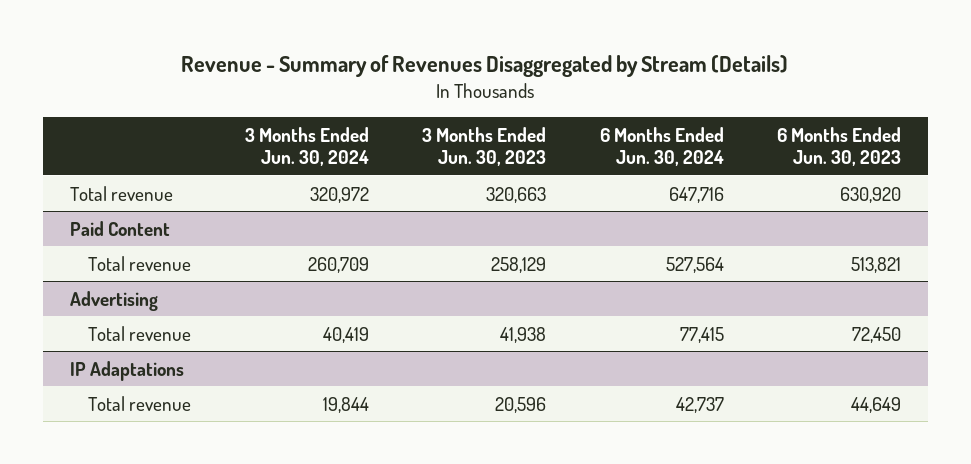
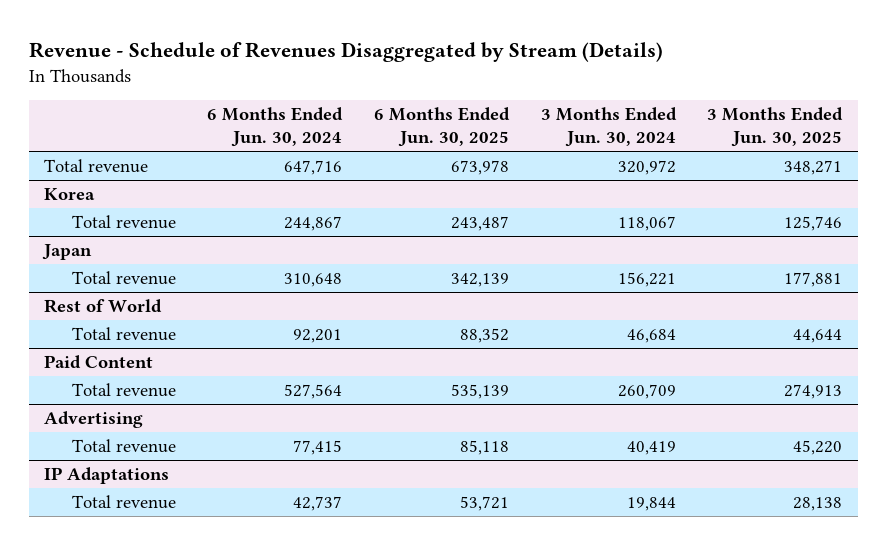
[181,55,789,78] Revenue - Summary of Revenues Disaggregated by Stream (Details) -> [28,41,663,62] Revenue - Schedule of Revenues Disaggregated by Stream (Details)
[422,126,547,167] 3 Months Ended Jun. 30, 2023 -> none
[777,126,902,167] 6 Months Ended Jun. 30, 2023 -> none
none -> [374,107,511,148] 6 Months Ended Jun. 30, 2025
none -> [707,107,844,148] 3 Months Ended Jun. 30, 2025
none -> [44,188,96,201] Korea
none -> [71,215,176,230] Total revenue
none -> [42,244,93,261] Japan
none -> [71,271,176,286] Total revenue
none -> [44,299,163,314] Rest of World
none -> [71,327,176,342] Total revenue

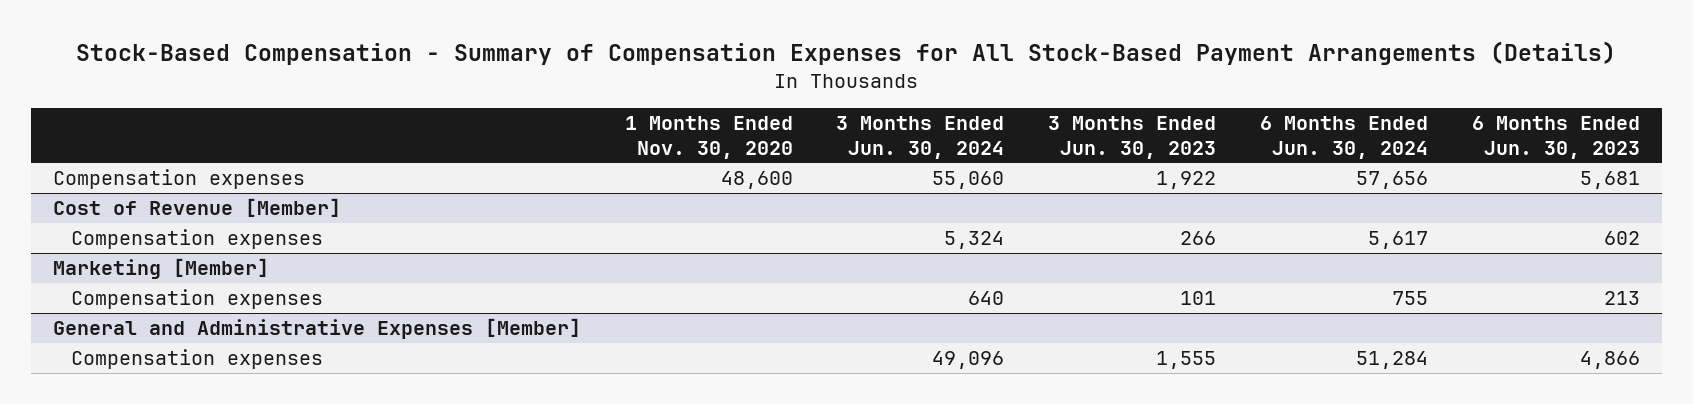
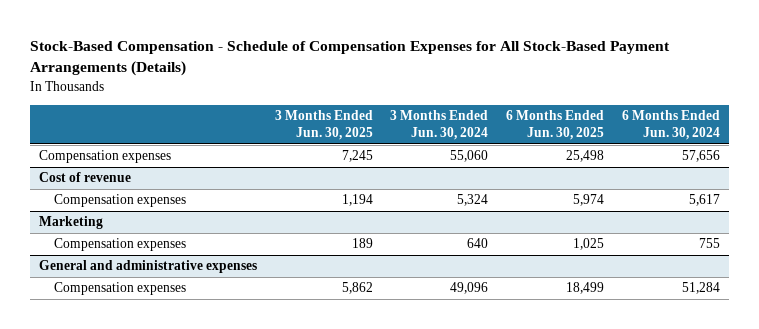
[76,41,1617,66] Stock-Based Compensation - Summary of Compensation Expenses for All Stock-Based Payment Arrangements (Details) -> [30,41,671,77] Stock-Based Compensation - Schedule of Compensation Expenses for All Stock-Based Payment Arrangements (Details)
[624,116,793,159] 1 Months Ended Nov. 30, 2020 -> none
[1048,116,1217,159] 3 Months Ended Jun. 30, 2023 -> none
[1472,116,1641,159] 6 Months Ended Jun. 30, 2023 -> none
none -> [274,109,373,141] 3 Months Ended Jun. 30, 2025
none -> [506,109,605,141] 6 Months Ended Jun. 30, 2025
[52,198,341,218] Cost of Revenue [Member] -> [38,172,131,183] Cost of revenue
[52,258,269,280] Marketing [Member] -> [38,216,103,230] Marketing
[52,318,581,340] General and Administrative Expenses [Member] -> [38,260,257,274] General and administrative expenses

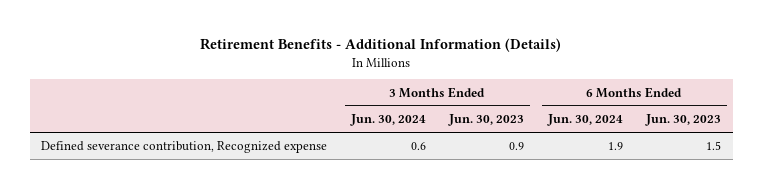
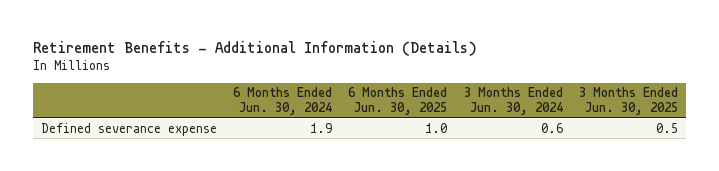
[448,114,525,127] Jun. 30, 2023 -> none
[645,114,722,127] Jun. 30, 2023 -> none
none -> [348,86,448,116] 6 Months Ended Jun. 30, 2025
none -> [579,86,679,116] 3 Months Ended Jun. 30, 2025
[41,141,328,154] Defined severance contribution, Recognized expense -> [40,123,217,137] Defined severance expense

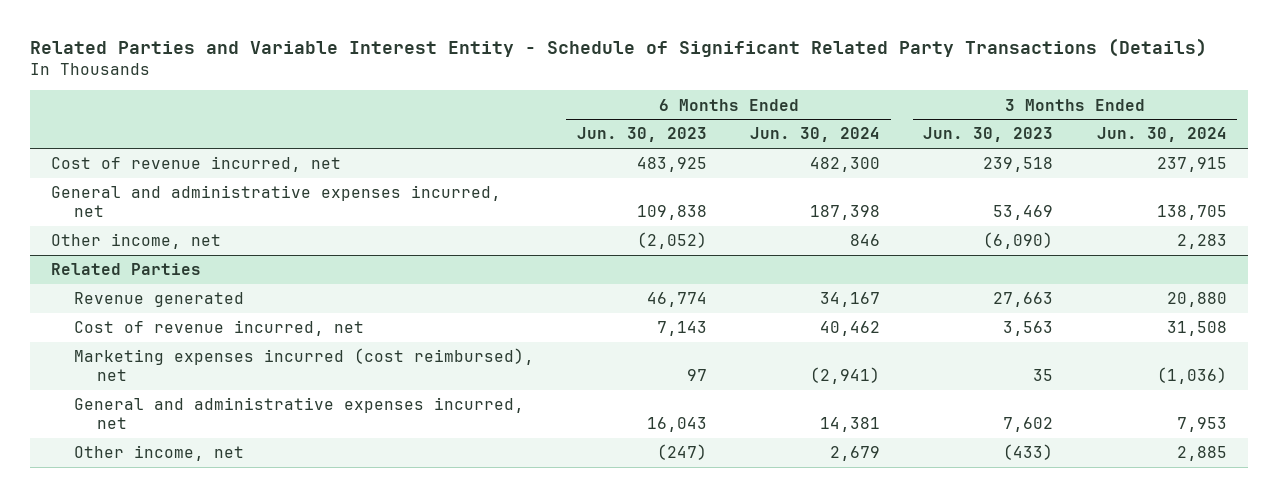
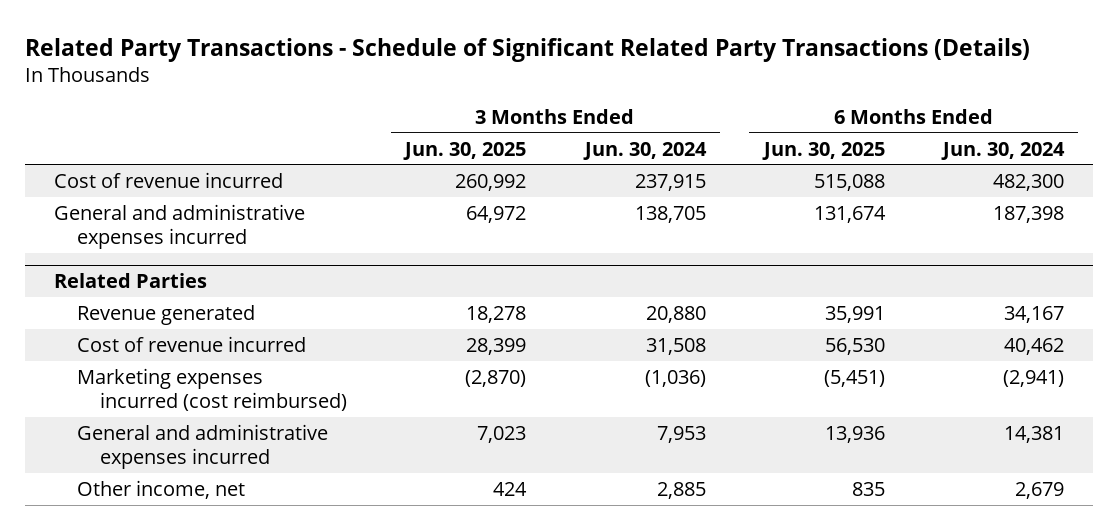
[29,37,1207,57] Related Parties and Variable Interest Entity - Schedule of Significant Related Party Transactions (Details) -> [25,37,1031,62] Related Party Transactions - Schedule of Significant Related Party Transactions (Details)
[577,127,708,143] Jun. 30, 2023 -> none
[923,127,1054,143] Jun. 30, 2023 -> none
none -> [403,141,527,160] Jun. 30, 2025
none -> [761,141,885,160] Jun. 30, 2025
[51,233,222,250] Other income, net -> none
[51,156,342,173] Cost of revenue incurred, net -> [54,171,284,188] Cost of revenue incurred
[51,185,502,217] General and administrative expenses incurred, net -> [54,203,306,250] General and administrative expenses incurred
[74,320,365,337] Cost of revenue incurred, net -> [77,335,307,352] Cost of revenue incurred
[74,348,535,381] Marketing expenses incurred (cost reimbursed), net -> [77,367,348,412] Marketing expenses incurred (cost reimbursed)
[74,397,525,429] General and administrative expenses incurred, net -> [77,423,329,470] General and administrative expenses incurred

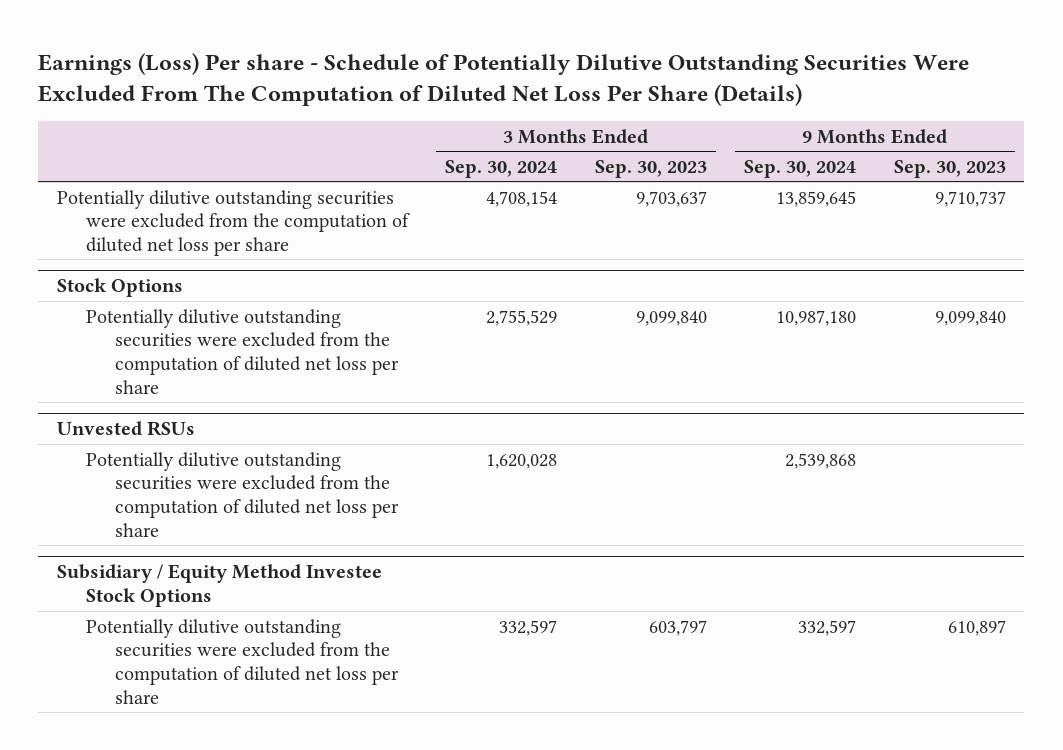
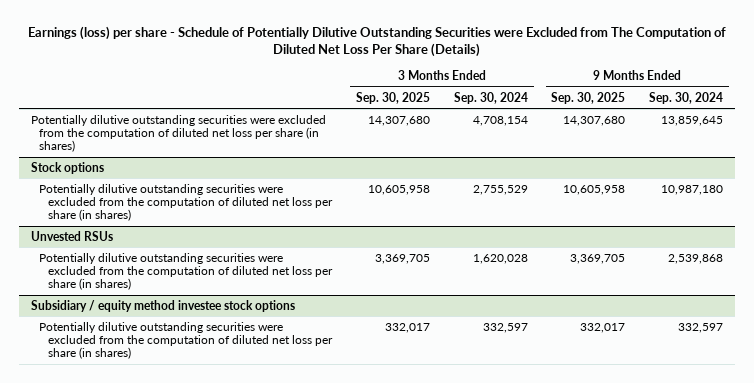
[38,52,970,107] Earnings (Loss) Per share - Schedule of Potentially Dilutive Outstanding Securities Were Excluded From The Computation of Diluted Net Loss Per Share (Details) -> [28,25,727,58] Earnings (loss) per share - Schedule of Potentially Dilutive Outstanding Securities were Excluded from The Computation of Diluted Net Loss Per Share (Details)
[594,160,707,179] Sep. 30, 2023 -> none
[893,160,1006,179] Sep. 30, 2023 -> none
none -> [355,91,430,104] Sep. 30, 2025
none -> [551,91,626,104] Sep. 30, 2025
[56,189,410,257] Potentially dilutive outstanding securities were excluded from the computation of diluted net loss per share -> [30,114,326,153] Potentially dilutive outstanding securities were excluded from the computation of diluted net loss per share (in shares)
[56,278,183,298] Stock Options -> [30,161,104,174] Stock options
[85,308,399,394] Potentially dilutive outstanding securities were excluded from the computation of diluted net loss per share -> [39,183,333,222] Potentially dilutive outstanding securities were excluded from the computation of diluted net loss per share (in shares)
[85,451,399,537] Potentially dilutive outstanding securities were excluded from the computation of diluted net loss per share -> [39,252,333,291] Potentially dilutive outstanding securities were excluded from the computation of diluted net loss per share (in shares)
[56,564,382,608] Subsidiary / Equity Method Investee Stock Options -> [30,299,295,312] Subsidiary / equity method investee stock options
[85,618,399,704] Potentially dilutive outstanding securities were excluded from the computation of diluted net loss per share -> [39,321,333,360] Potentially dilutive outstanding securities were excluded from the computation of diluted net loss per share (in shares)

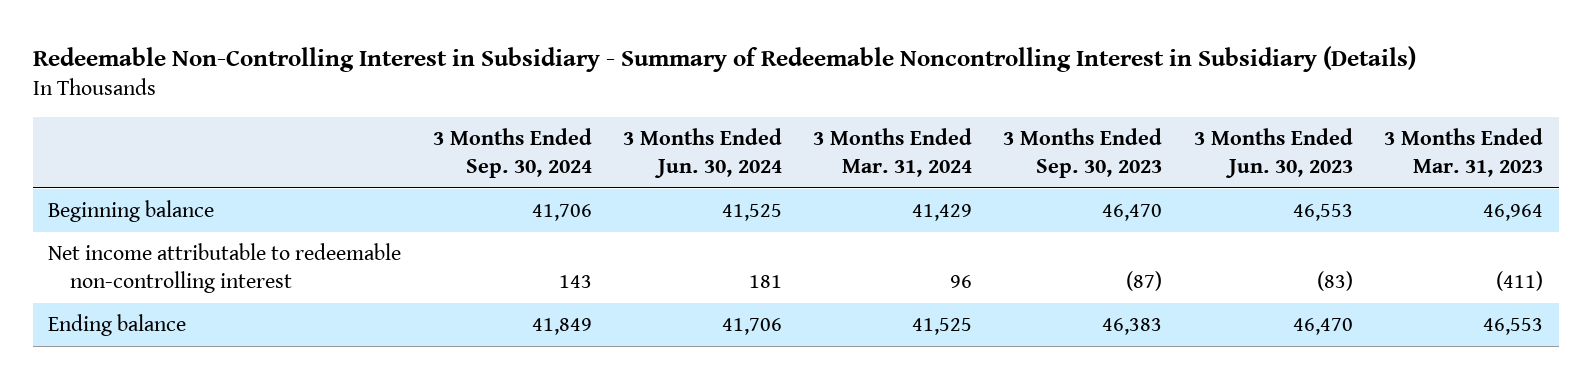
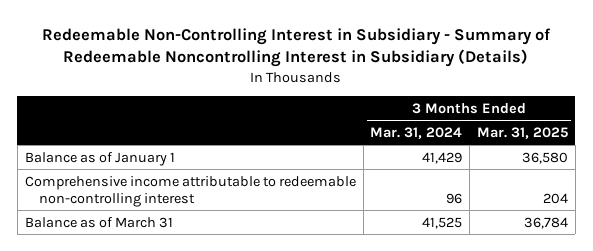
[432,128,592,179] 3 Months Ended Sep. 30, 2024 -> none
[622,128,782,179] 3 Months Ended Jun. 30, 2024 -> none
[1003,128,1163,179] 3 Months Ended Sep. 30, 2023 -> none
[1193,128,1353,179] 3 Months Ended Jun. 30, 2023 -> none
[1383,128,1543,178] 3 Months Ended Mar. 31, 2023 -> none
none -> [476,126,568,139] Mar. 31, 2025
[48,199,215,222] Beginning balance -> [24,151,175,166] Balance as of January 1
[48,242,402,294] Net income attributable to redeemable non-controlling interest -> [24,175,356,207] Comprehensive income attributable to redeemable non-controlling interest
[48,313,187,336] Ending balance -> [24,216,173,228] Balance as of March 31

